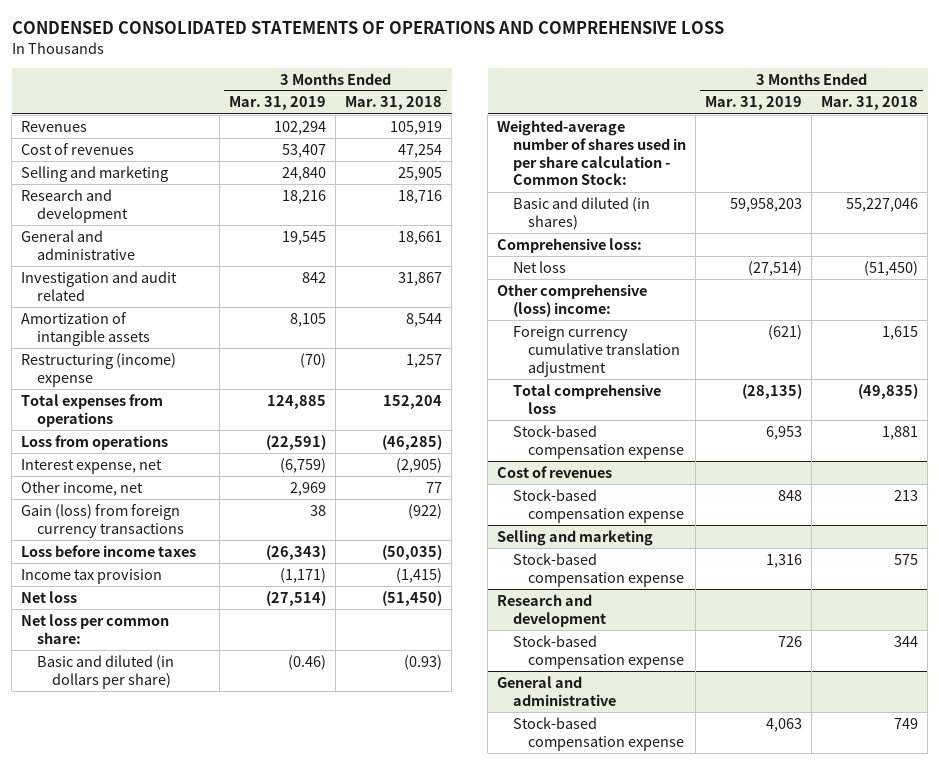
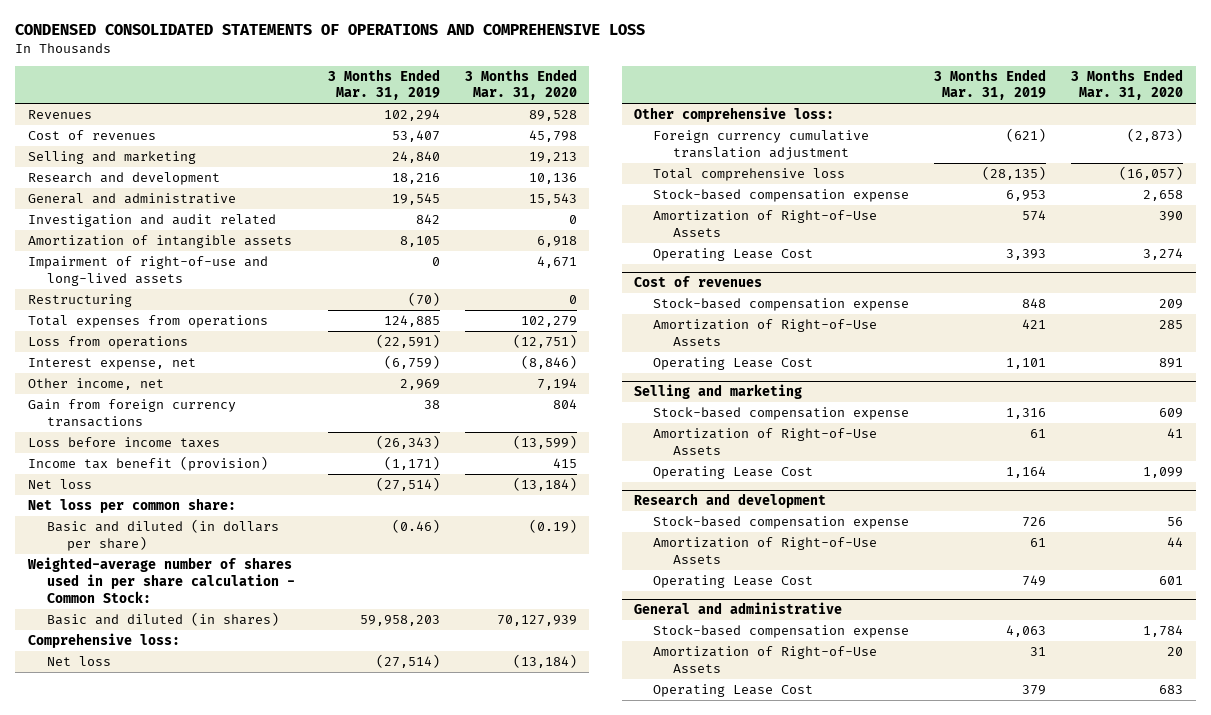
[345,96,443,111] Mar. 31, 2018 -> none
none -> [464,68,577,101] 3 Months Ended Mar. 31, 2020
none -> [27,256,268,286] Impairment of right-of-use and long-lived assets
[21,352,177,387] Restructuring (income) expense -> [27,294,132,308] Restructuring
[21,503,184,538] Gain (loss) from foreign currency transactions -> [27,399,236,427] Gain from foreign currency transactions
[21,568,163,584] Income tax provision -> [27,456,268,472] Income tax benefit (provision)
[497,283,648,317] Other comprehensive (loss) income: -> [633,107,834,123] Other comprehensive loss:
none -> [653,210,878,237] Amortization of Right-of-Use Assets
none -> [653,248,814,262] Operating Lease Cost
none -> [653,319,878,346] Amortization of Right-of-Use Assets
none -> [653,357,814,371] Operating Lease Cost
none -> [653,428,878,455] Amortization of Right-of-Use Assets
none -> [653,466,814,480] Operating Lease Cost
none -> [653,537,878,564] Amortization of Right-of-Use Assets
none -> [653,575,814,589] Operating Lease Cost
none -> [653,646,878,673] Amortization of Right-of-Use Assets
none -> [653,684,814,698] Operating Lease Cost

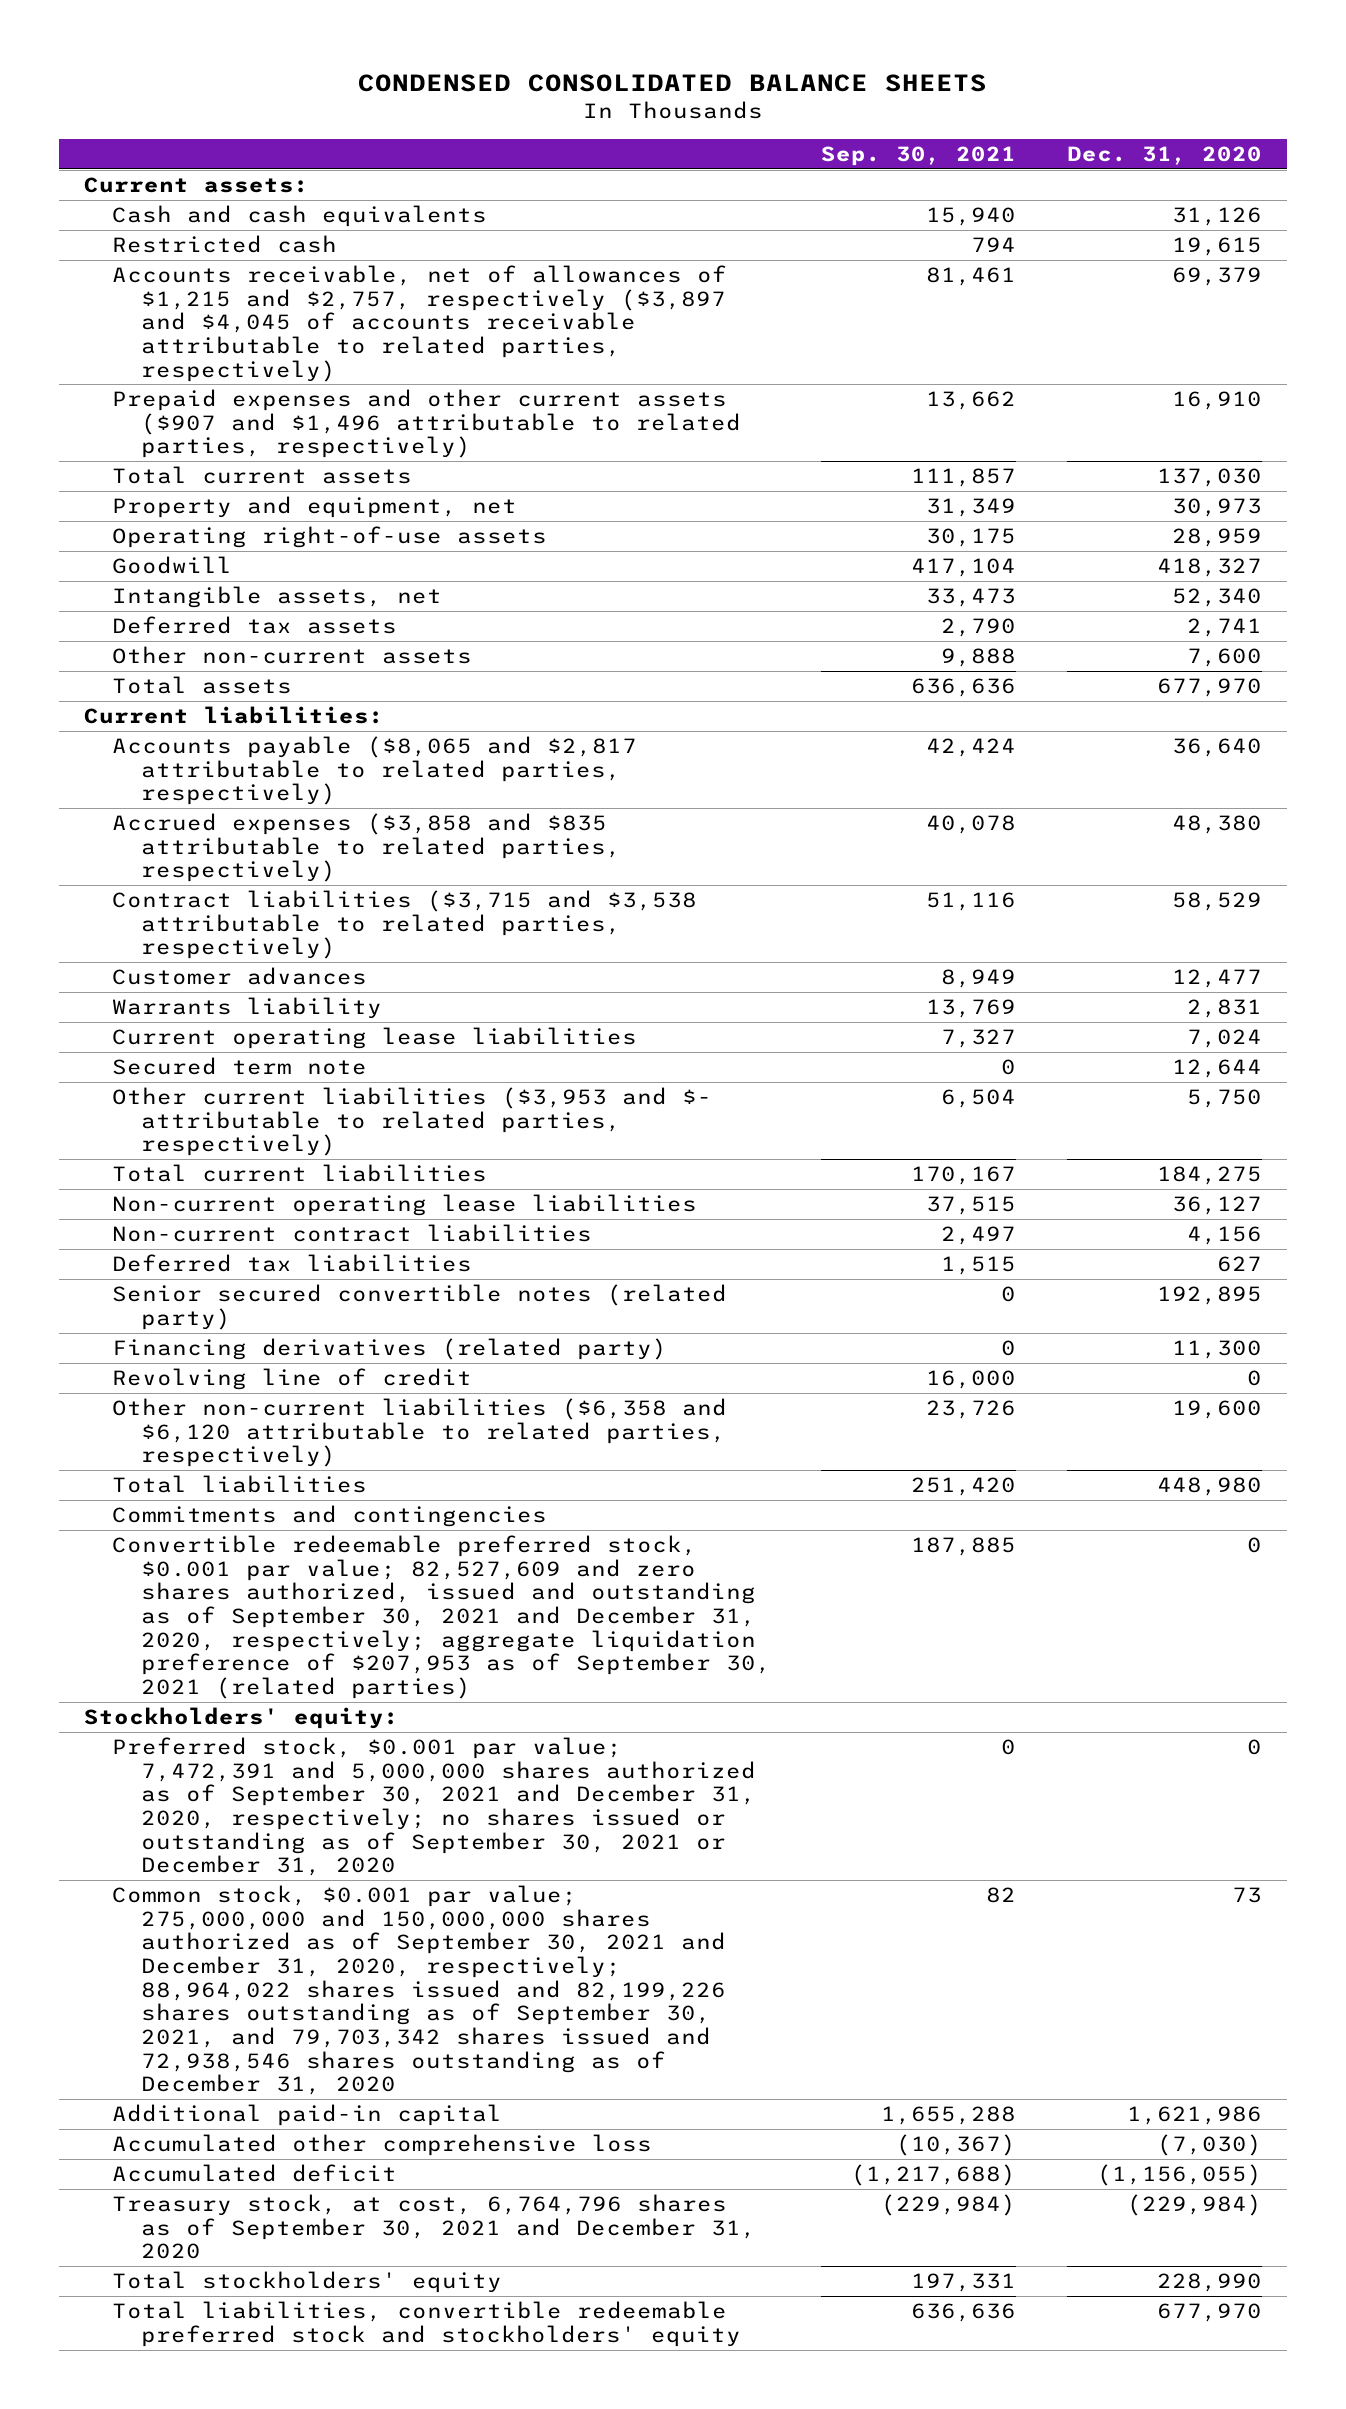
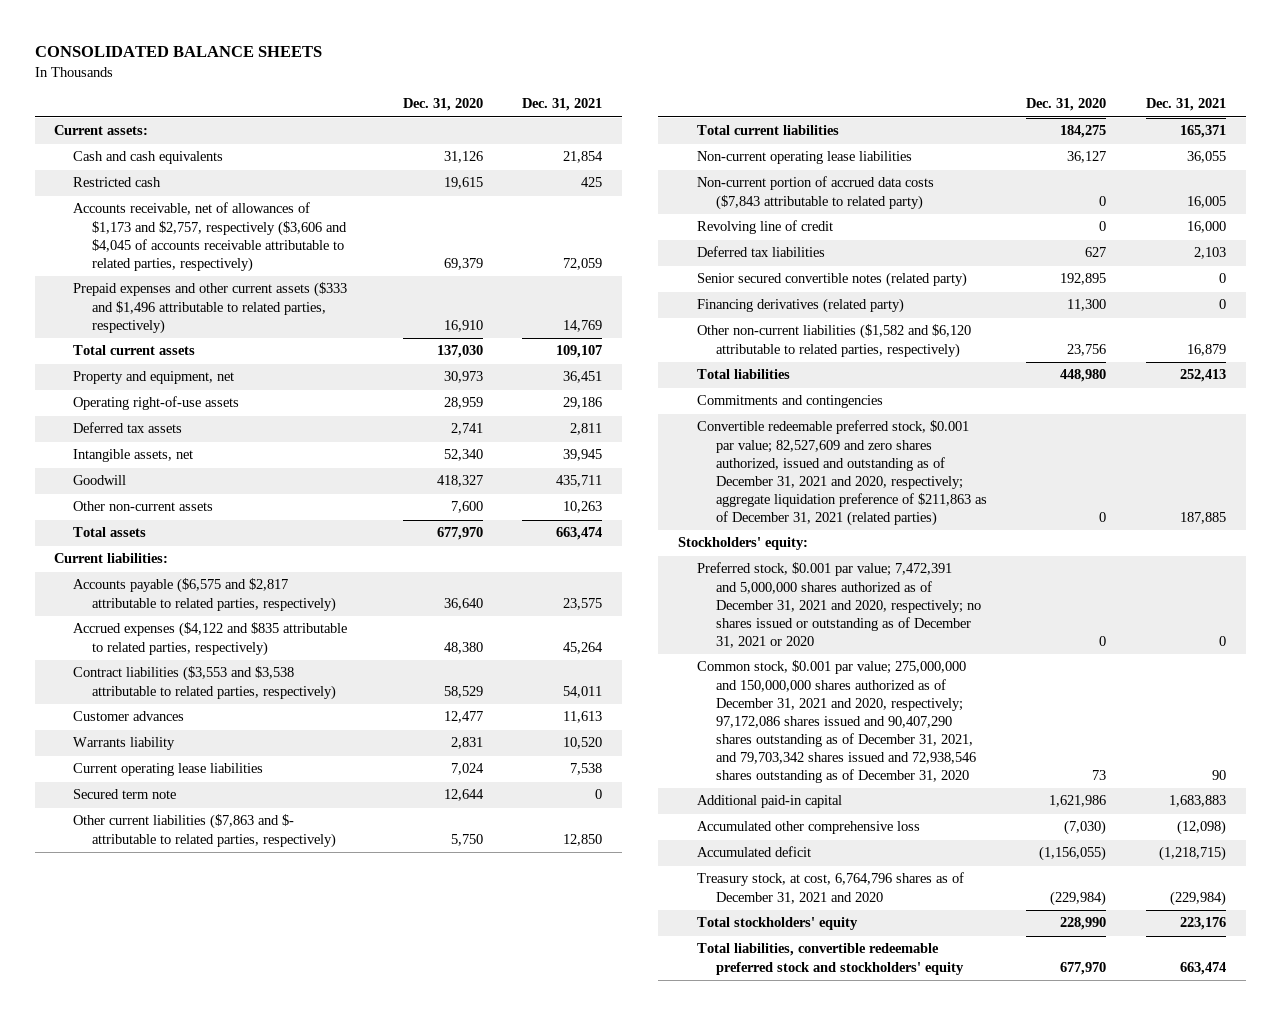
[357,73,987,92] CONDENSED CONSOLIDATED BALANCE SHEETS -> [34,45,322,57] CONSOLIDATED BALANCE SHEETS
[821,145,1017,166] Sep. 30, 2021 -> none
none -> [522,98,603,112] Dec. 31, 2021
[112,265,728,382] Accounts receivable, net of allowances of $1,215 and $2,757, respectively ($3,897 and $4,045 of accounts receivable attributable to related parties, respectively) -> [73,202,347,272] Accounts receivable, net of allowances of $1,173 and $2,757, respectively ($3,606 and $4,045 of accounts receivable attributable to related parties, respectively)
[112,389,741,459] Prepaid expenses and other current assets ($907 and $1,496 attributable to related parties, respectively) -> [73,282,348,334] Prepaid expenses and other current assets ($333 and $1,496 attributable to related parties, respectively)
[112,586,443,609] Intangible assets, net -> [73,449,194,463] Intangible assets, net
[112,556,233,575] Goodwill -> [73,475,127,486] Goodwill
[112,736,638,806] Accounts payable ($8,065 and $2,817 attributable to related parties, respectively) -> [73,578,336,612] Accounts payable ($6,575 and $2,817 attributable to related parties, respectively)
[112,813,621,883] Accrued expenses ($3,858 and $835 attributable to related parties, respectively) -> [73,622,348,656] Accrued expenses ($4,122 and $835 attributable to related parties, respectively)
[112,890,698,960] Contract liabilities ($3,715 and $3,538 attributable to related parties, respectively) -> [73,666,336,700] Contract liabilities ($3,553 and $3,538 attributable to related parties, respectively)
[112,1087,713,1157] Other current liabilities ($3,953 and $- attributable to related parties, respectively) -> [73,814,336,848] Other current liabilities ($7,863 and $- attributable to related parties, respectively)
[112,1224,593,1243] Non-current contract liabilities -> none
none -> [696,176,934,210] Non-current portion of accrued data costs ($7,843 attributable to related party)
[112,1368,473,1391] Revolving line of credit -> [696,220,833,235] Revolving line of credit
[112,1398,728,1468] Other non-current liabilities ($6,358 and $6,120 attributable to related parties, respectively) -> [696,324,971,358] Other non-current liabilities ($1,582 and $6,120 attributable to related parties, respectively)
[1171,1400,1262,1420] 19,600 -> [1067,343,1107,356] 23,756
[112,1535,771,1699] Convertible redeemable preferred stock, $0.001 par value; 82,527,609 and zero shares authorized, issued and outstanding as of September 30, 2021 and December 31, 2020, respectively; aggregate liquidation preference of $207,953 as of September 30, 2021 (related parties) -> [696,420,987,527] Convertible redeemable preferred stock, $0.001 par value; 82,527,609 and zero shares authorized, issued and outstanding as of December 31, 2021 and 2020, respectively; aggregate liquidation preference of $211,863 as of December 31, 2021 (related parties)
[112,1737,756,1877] Preferred stock, $0.001 par value; 7,472,391 and 5,000,000 shares authorized as of September 30, 2021 and December 31, 2020, respectively; no shares issued or outstanding as of September 30, 2021 or December 31, 2020 -> [696,562,981,648] Preferred stock, $0.001 par value; 7,472,391 and 5,000,000 shares authorized as of December 31, 2021 and 2020, respectively; no shares issued or outstanding as of December 31, 2021 or 2020
[112,1885,726,2096] Common stock, $0.001 par value; 275,000,000 and 150,000,000 shares authorized as of September 30, 2021 and December 31, 2020, respectively; 88,964,022 shares issued and 82,199,226 shares outstanding as of September 30, 2021, and 79,703,342 shares issued and 72,938,546 shares outstanding as of December 31, 2020 -> [696,660,976,784] Common stock, $0.001 par value; 275,000,000 and 150,000,000 shares authorized as of December 31, 2021 and 2020, respectively; 97,172,086 shares issued and 90,407,290 shares outstanding as of December 31, 2021, and 79,703,342 shares issued and 72,938,546 shares outstanding as of December 31, 2020
[112,2194,756,2260] Treasury stock, at cost, 6,764,796 shares as of September 30, 2021 and December 31, 2020 -> [696,872,964,904] Treasury stock, at cost, 6,764,796 shares as of December 31, 2021 and 2020

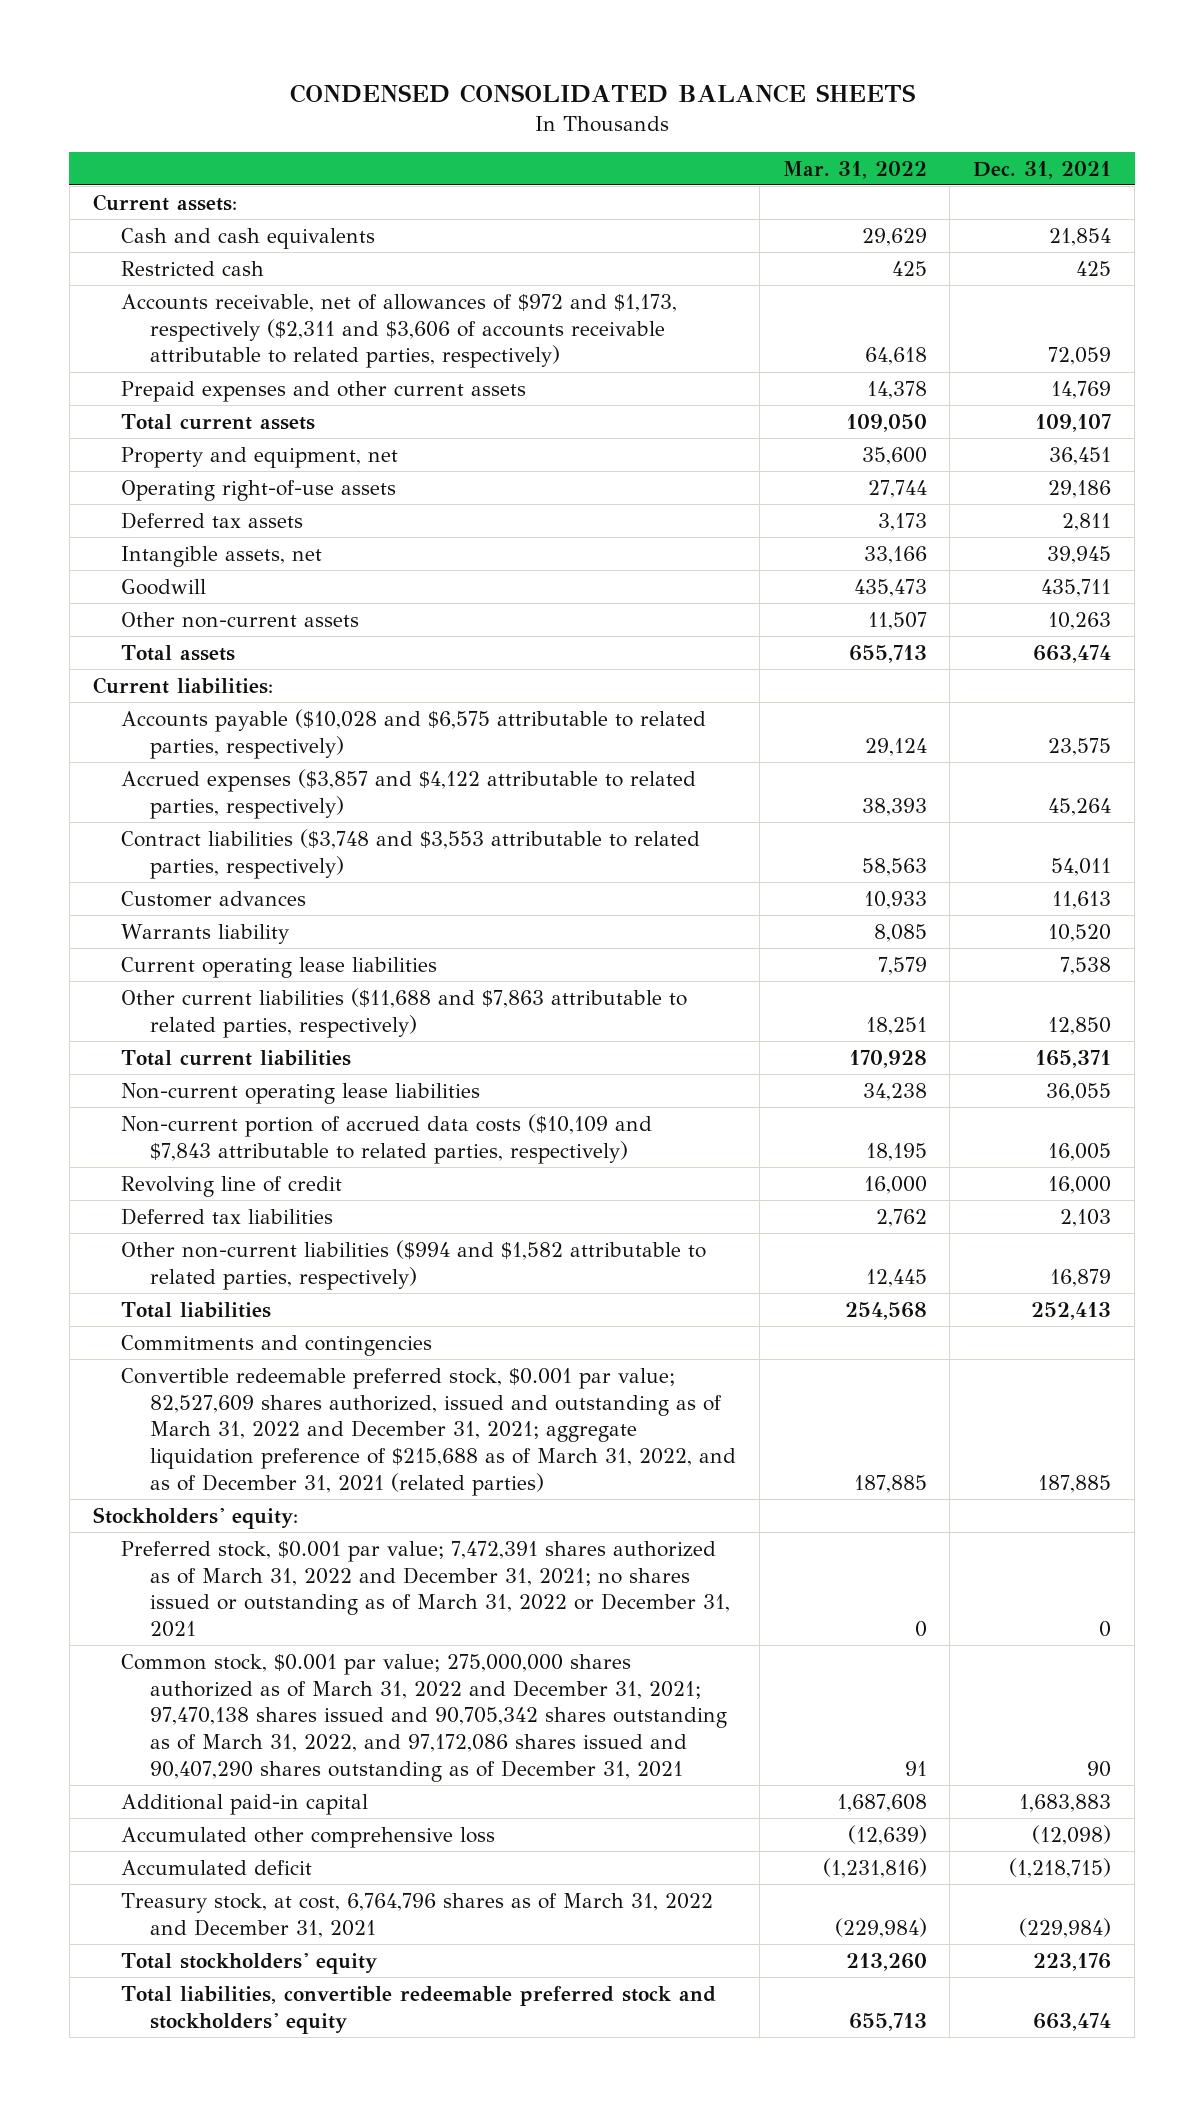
[34,45,322,57] CONSOLIDATED BALANCE SHEETS -> [289,84,915,104] CONDENSED CONSOLIDATED BALANCE SHEETS
[402,98,483,112] Dec. 31, 2020 -> none
none -> [782,160,927,179] Mar. 31, 2022
[73,202,347,272] Accounts receivable, net of allowances of $1,173 and $2,757, respectively ($3,606 and $4,045 of accounts receivable attributable to related parties, respectively) -> [121,293,678,369] Accounts receivable, net of allowances of $972 and $1,173, respectively ($2,311 and $3,606 of accounts receivable attributable to related parties, respectively)
[73,282,348,334] Prepaid expenses and other current assets ($333 and $1,496 attributable to related parties, respectively) -> [121,380,527,402] Prepaid expenses and other current assets
[73,578,336,612] Accounts payable ($6,575 and $2,817 attributable to related parties, respectively) -> [121,708,707,759] Accounts payable ($10,028 and $6,575 attributable to related parties, respectively)
[73,622,348,656] Accrued expenses ($4,122 and $835 attributable to related parties, respectively) -> [121,768,697,819] Accrued expenses ($3,857 and $4,122 attributable to related parties, respectively)
[73,666,336,700] Contract liabilities ($3,553 and $3,538 attributable to related parties, respectively) -> [121,828,701,879] Contract liabilities ($3,748 and $3,553 attributable to related parties, respectively)
[73,789,177,800] Secured term note -> none
[73,814,336,848] Other current liabilities ($7,863 and $- attributable to related parties, respectively) -> [121,987,688,1038] Other current liabilities ($11,688 and $7,863 attributable to related parties, respectively)
[696,176,934,210] Non-current portion of accrued data costs ($7,843 attributable to related party) -> [121,1113,653,1164] Non-current portion of accrued data costs ($10,109 and $7,843 attributable to related parties, respectively)
[696,272,967,288] Senior secured convertible notes (related party) -> none
[696,298,904,314] Financing derivatives (related party) -> none
[696,324,971,358] Other non-current liabilities ($1,582 and $6,120 attributable to related parties, respectively) -> [121,1239,707,1290] Other non-current liabilities ($994 and $1,582 attributable to related parties, respectively)
[696,420,987,527] Convertible redeemable preferred stock, $0.001 par value; 82,527,609 and zero shares authorized, issued and outstanding as of December 31, 2021 and 2020, respectively; aggregate liquidation preference of $211,863 as of December 31, 2021 (related parties) -> [121,1367,736,1496] Convertible redeemable preferred stock, $0.001 par value; 82,527,609 shares authorized, issued and outstanding as of March 31, 2022 and December 31, 2021; aggregate liquidation preference of $215,688 as of March 31, 2022, and as of December 31, 2021 (related parties)
[696,562,981,648] Preferred stock, $0.001 par value; 7,472,391 and 5,000,000 shares authorized as of December 31, 2021 and 2020, respectively; no shares issued or outstanding as of December 31, 2021 or 2020 -> [121,1540,730,1638] Preferred stock, $0.001 par value; 7,472,391 shares authorized as of March 31, 2022 and December 31, 2021; no shares issued or outstanding as of March 31, 2022 or December 31, 2021
[696,660,976,784] Common stock, $0.001 par value; 275,000,000 and 150,000,000 shares authorized as of December 31, 2021 and 2020, respectively; 97,172,086 shares issued and 90,407,290 shares outstanding as of December 31, 2021, and 79,703,342 shares issued and 72,938,546 shares outstanding as of December 31, 2020 -> [121,1653,727,1782] Common stock, $0.001 par value; 275,000,000 shares authorized as of March 31, 2022 and December 31, 2021; 97,470,138 shares issued and 90,705,342 shares outstanding as of March 31, 2022, and 97,172,086 shares issued and 90,407,290 shares outstanding as of December 31, 2021
[696,872,964,904] Treasury stock, at cost, 6,764,796 shares as of December 31, 2021 and 2020 -> [121,1892,714,1938] Treasury stock, at cost, 6,764,796 shares as of March 31, 2022 and December 31, 2021

